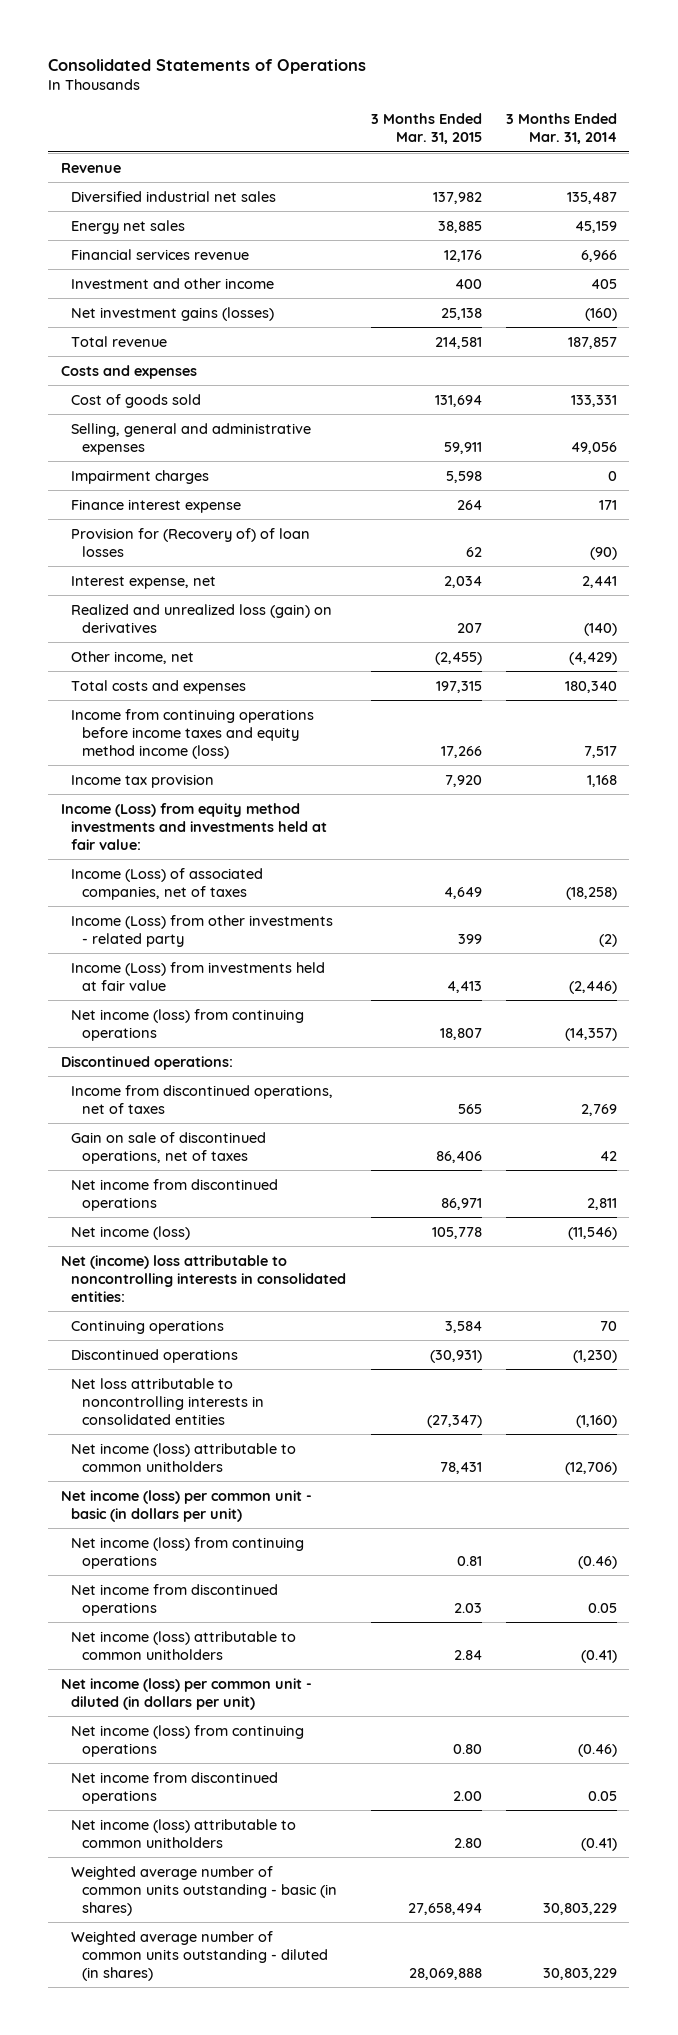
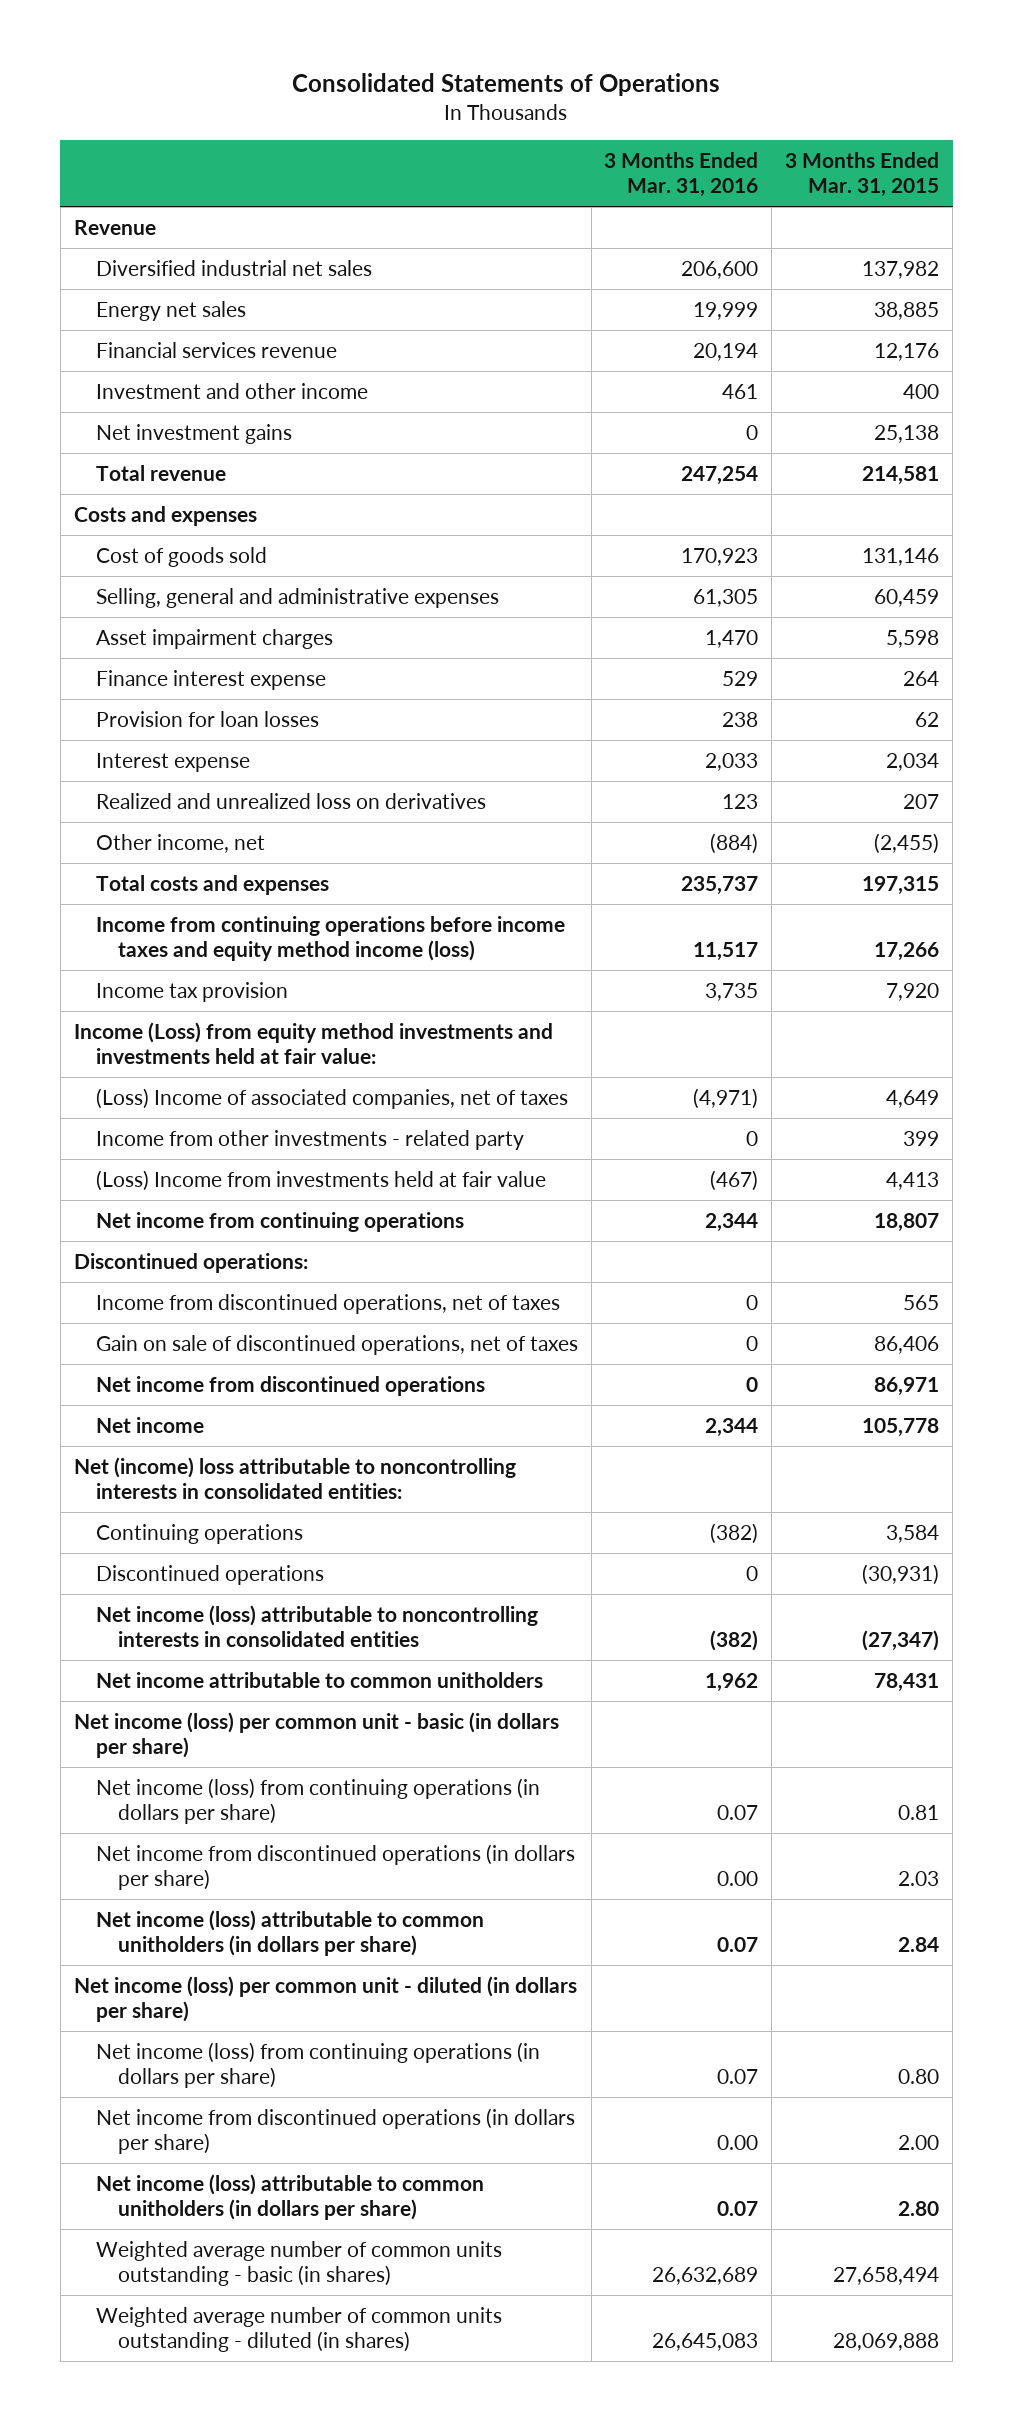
[506,113,618,145] 3 Months Ended Mar. 31, 2014 -> none
none -> [604,151,759,198] 3 Months Ended Mar. 31, 2016
[71,306,275,321] Net investment gains (losses) -> [95,423,292,444] Net investment gains
[434,394,482,407] 131,694 -> [862,547,940,566] 131,146
[443,441,482,454] 59,911 -> [874,588,940,607] 60,459
[71,469,210,484] Impairment charges -> [95,628,333,649] Asset impairment charges
[71,527,311,557] Provision for (Recovery of) of loan losses -> [95,710,319,727] Provision for loan losses
[71,575,217,589] Interest expense, net -> [95,752,250,772] Interest expense
[71,603,333,633] Realized and unrealized loss (gain) on derivatives -> [95,792,486,809] Realized and unrealized loss on derivatives
[71,867,264,900] Income (Loss) of associated companies, net of taxes -> [95,1087,568,1109] (Loss) Income of associated companies, net of taxes
[71,914,334,947] Income (Loss) from other investments - related party -> [95,1129,524,1150] Income from other investments - related party
[71,961,326,991] Income (Loss) from investments held at fair value -> [95,1169,546,1191] (Loss) Income from investments held at fair value
[71,1008,305,1041] Net income (loss) from continuing operations -> [95,1211,464,1232] Net income from continuing operations
[71,1225,191,1240] Net income (loss) -> [95,1416,204,1433] Net income
[71,1377,265,1426] Net loss attributable to noncontrolling interests in consolidated entities -> [95,1604,538,1648] Net income (loss) attributable to noncontrolling interests in consolidated entities
[71,1442,297,1472] Net income (loss) attributable to common unitholders -> [95,1671,543,1688] Net income attributable to common unitholders
[60,1489,312,1522] Net income (loss) per common unit - basic (in dollars per unit) -> [73,1711,559,1759] Net income (loss) per common unit - basic (in dollars per share)
[71,1536,305,1569] Net income (loss) from continuing operations -> [95,1777,540,1825] Net income (loss) from continuing operations (in dollars per share)
[71,1583,279,1616] Net income from discontinued operations -> [95,1843,575,1891] Net income from discontinued operations (in dollars per share)
[71,1630,297,1660] Net income (loss) attributable to common unitholders -> [95,1909,484,1957] Net income (loss) attributable to common unitholders (in dollars per share)
[60,1677,312,1710] Net income (loss) per common unit - diluted (in dollars per unit) -> [73,1975,577,2023] Net income (loss) per common unit - diluted (in dollars per share)
[71,1724,305,1757] Net income (loss) from continuing operations -> [95,2041,540,2089] Net income (loss) from continuing operations (in dollars per share)
[71,1771,279,1804] Net income from discontinued operations -> [95,2107,575,2155] Net income from discontinued operations (in dollars per share)
[71,1818,297,1848] Net income (loss) attributable to common unitholders -> [95,2173,484,2221] Net income (loss) attributable to common unitholders (in dollars per share)

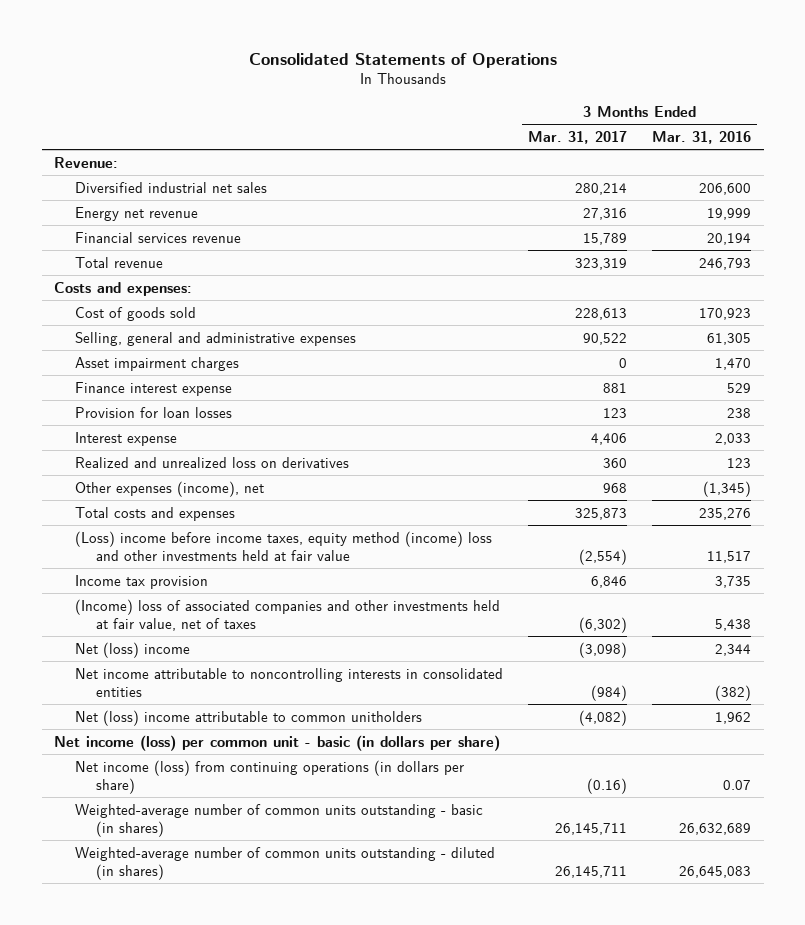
[785,151,940,198] 3 Months Ended Mar. 31, 2015 -> none
none -> [528,130,628,144] Mar. 31, 2017
[73,219,156,235] Revenue -> [54,156,119,168] Revenue:
[95,300,246,321] Energy net sales -> [75,206,199,221] Energy net revenue
[95,382,368,399] Investment and other income -> none
[95,423,292,444] Net investment gains -> none
[681,465,759,485] 247,254 -> [699,257,752,270] 246,793
[73,505,257,526] Costs and expenses -> [54,281,193,296] Costs and expenses:
[95,833,265,853] Other income, net -> [75,480,265,497] Other expenses (income), net
[710,832,759,854] (884) -> [703,480,752,497] (1,345)
[681,875,759,895] 235,737 -> [699,507,752,520] 235,276
[95,915,565,962] Income from continuing operations before income taxes and equity method income (loss) -> [75,530,493,562] (Loss) income before income taxes, equity method (income) loss and other investments held at fair value
[73,1021,553,1065] Income (Loss) from equity method investments and investments held at fair value: -> none
[95,1129,524,1150] Income from other investments - related party -> none
[95,1169,546,1191] (Loss) Income from investments held at fair value -> none
[73,1252,308,1273] Discontinued operations: -> none
[95,1293,560,1314] Income from discontinued operations, net of taxes -> none
[95,1334,578,1355] Gain on sale of discontinued operations, net of taxes -> none
[95,1375,485,1396] Net income from discontinued operations -> none
[95,1416,204,1433] Net income -> none
[73,1456,516,1500] Net (income) loss attributable to noncontrolling interests in consolidated entities: -> none
[95,1564,324,1585] Discontinued operations -> none
[95,1604,538,1648] Net income (loss) attributable to noncontrolling interests in consolidated entities -> none
[95,1087,568,1109] (Loss) Income of associated companies, net of taxes -> [75,598,501,632] (Income) loss of associated companies and other investments held at fair value, net of taxes
[693,1087,759,1109] (4,971) -> [715,619,752,632] 5,438
[95,1211,464,1232] Net income from continuing operations -> [75,641,191,658] Net (loss) income
[95,1523,303,1544] Continuing operations -> [75,667,504,698] Net income attributable to noncontrolling interests in consolidated entities
[95,1671,543,1688] Net income attributable to common unitholders -> [75,709,423,726] Net (loss) income attributable to common unitholders
[95,1843,575,1891] Net income from discontinued operations (in dollars per share) -> none
[95,1909,484,1957] Net income (loss) attributable to common unitholders (in dollars per share) -> none
[73,1975,577,2023] Net income (loss) per common unit - diluted (in dollars per share) -> none
[95,2041,540,2089] Net income (loss) from continuing operations (in dollars per share) -> none
[95,2107,575,2155] Net income from discontinued operations (in dollars per share) -> none
[95,2173,484,2221] Net income (loss) attributable to common unitholders (in dollars per share) -> none
[95,2240,502,2287] Weighted average number of common units outstanding - basic (in shares) -> [75,803,484,838] Weighted-average number of common units outstanding - basic (in shares)
[95,2306,502,2353] Weighted average number of common units outstanding - diluted (in shares) -> [75,846,496,881] Weighted-average number of common units outstanding - diluted (in shares)

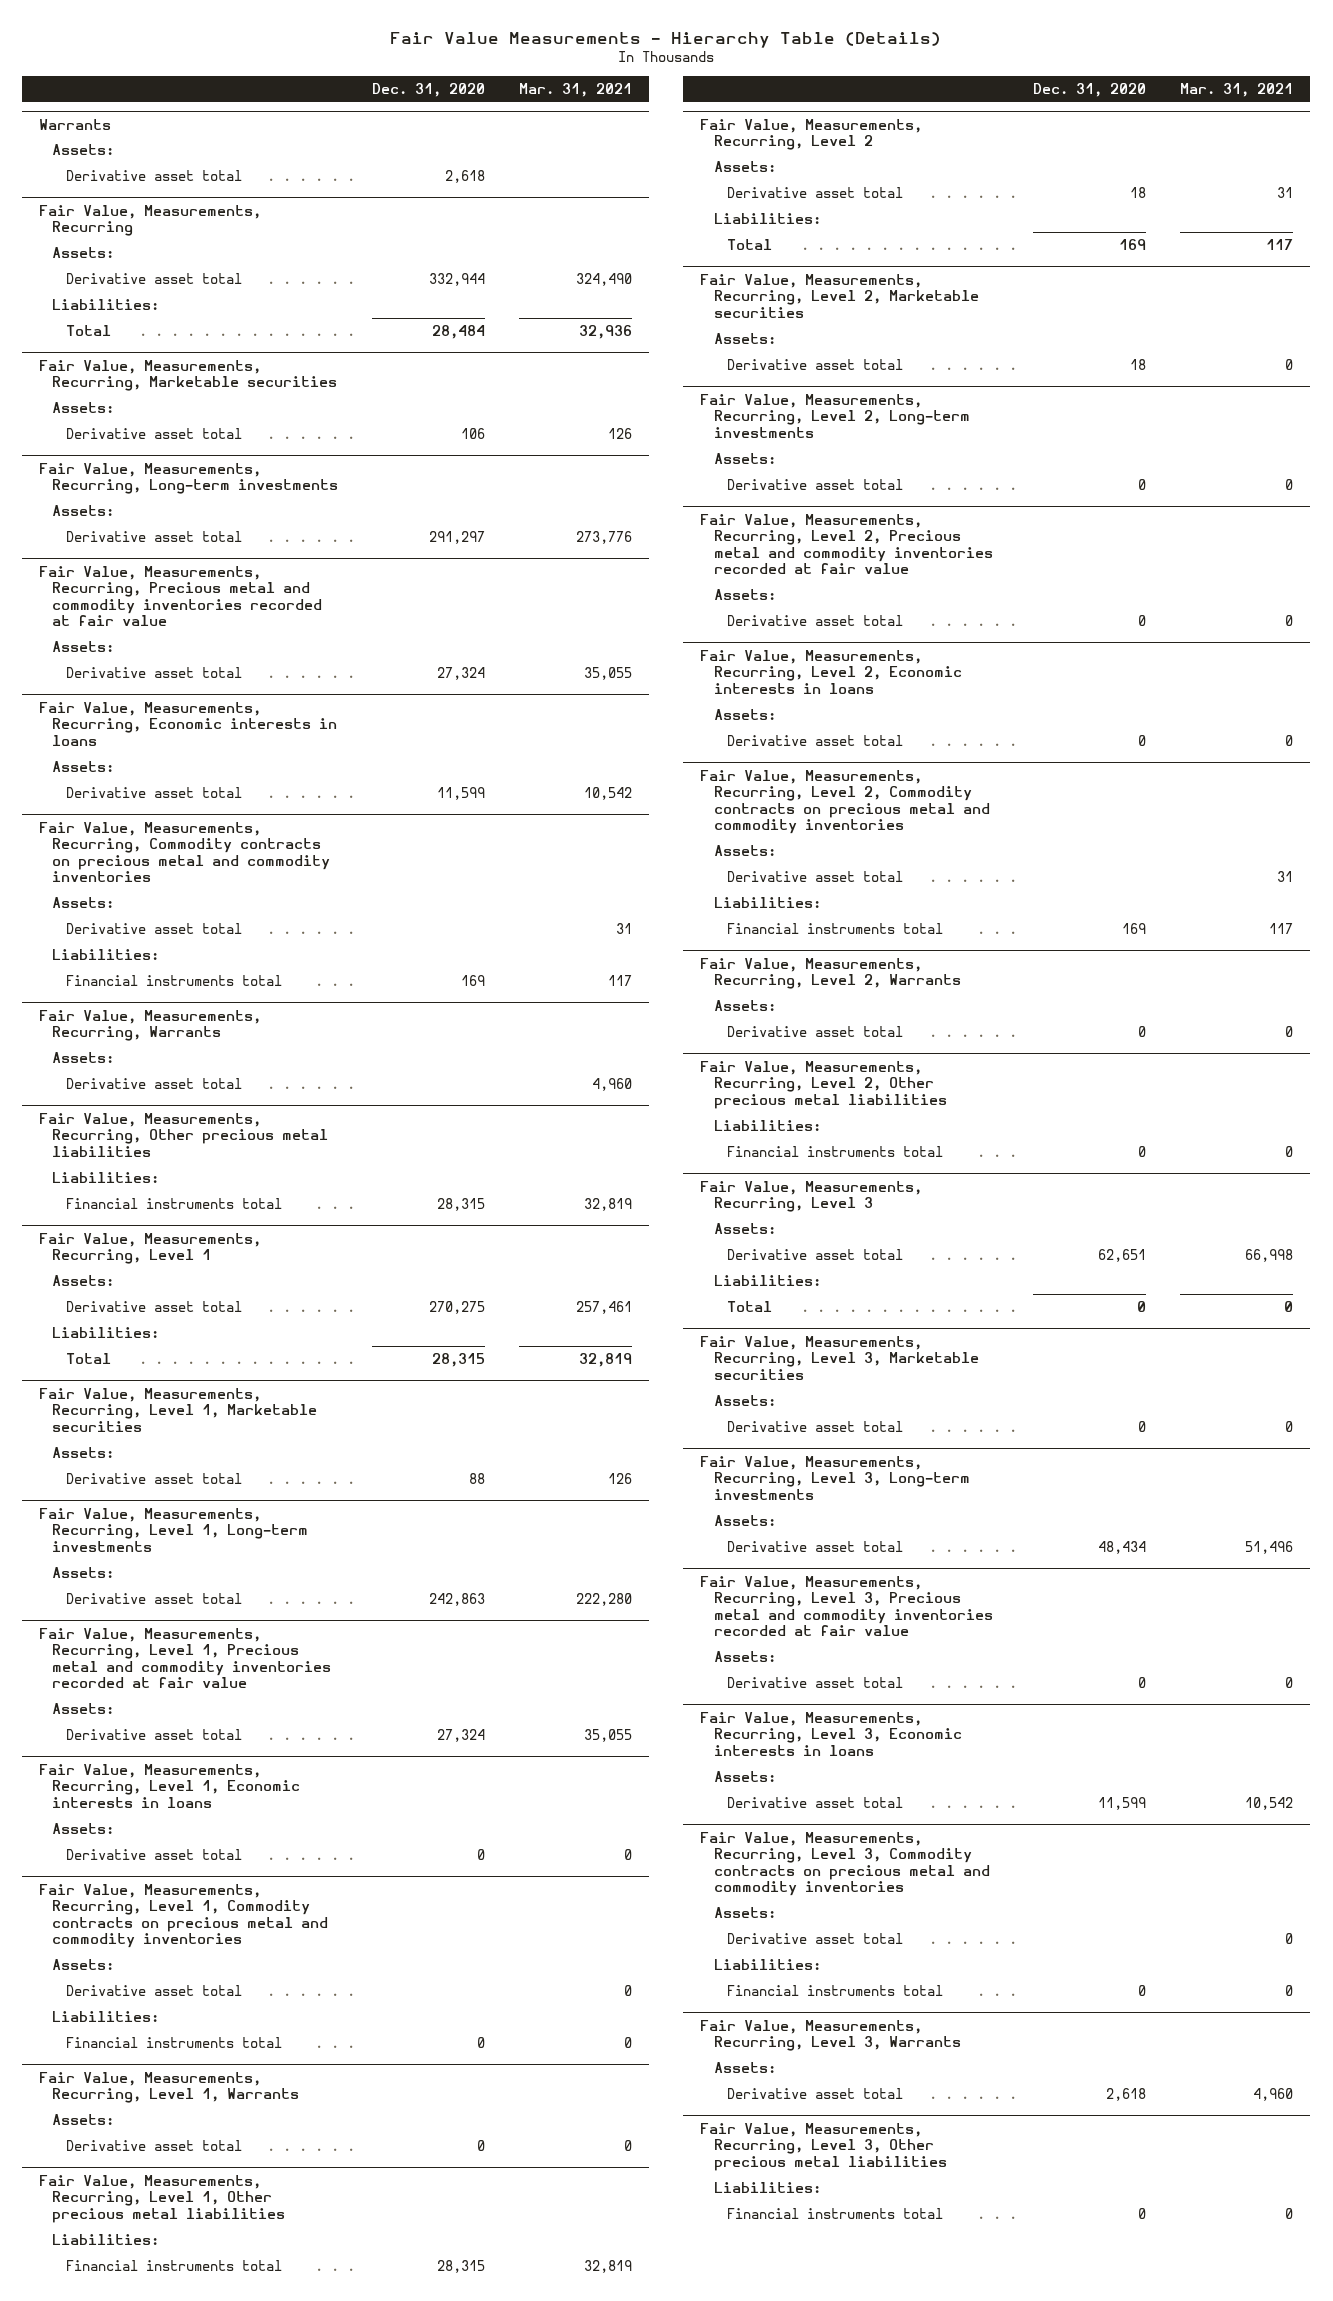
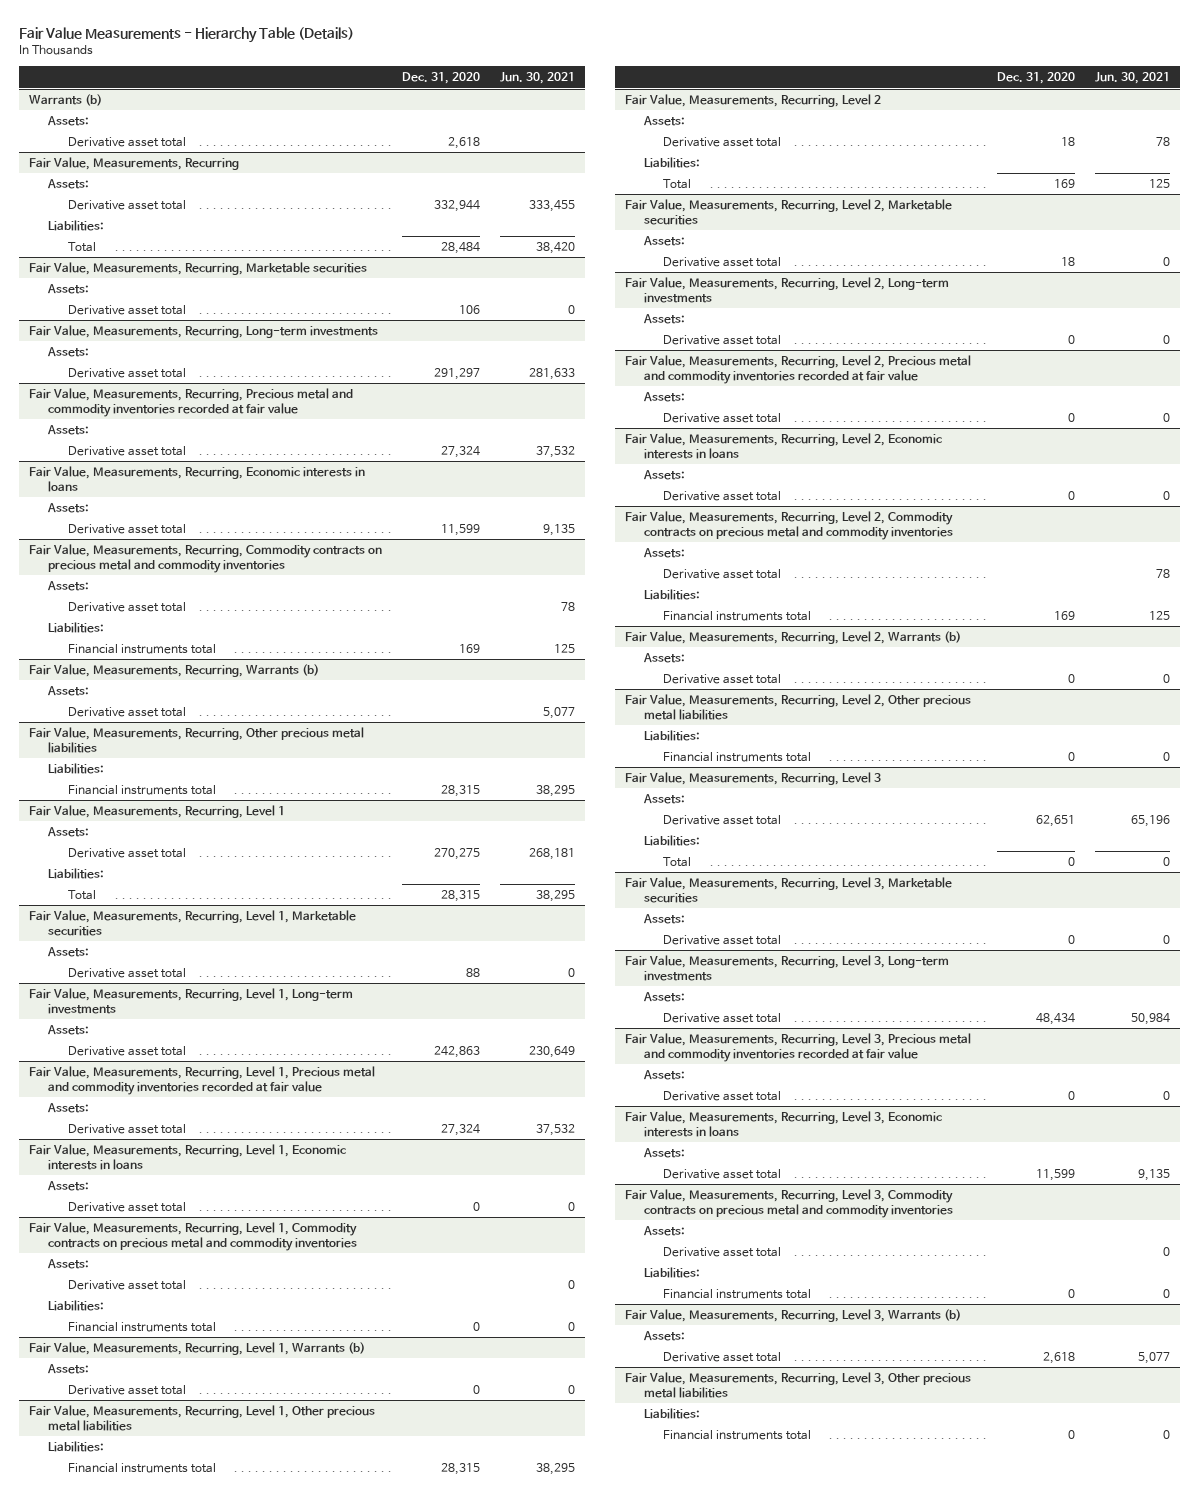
[519,83,633,98] Mar. 31, 2021 -> none
none -> [499,72,575,85] Jun. 30, 2021
[39,118,112,130] Warrants -> [29,94,103,107] Warrants (b)
[39,1009,262,1042] Fair Value, Measurements, Recurring, Warrants -> [29,664,320,678] Fair Value, Measurements, Recurring, Warrants (b)
[39,2071,300,2104] Fair Value, Measurements, Recurring, Level 1, Warrants -> [29,1342,366,1356] Fair Value, Measurements, Recurring, Level 1, Warrants (b)
[700,957,961,990] Fair Value, Measurements, Recurring, Level 2, Warrants -> [624,631,961,645] Fair Value, Measurements, Recurring, Level 2, Warrants (b)
[700,2019,961,2052] Fair Value, Measurements, Recurring, Level 3, Warrants -> [624,1309,961,1323] Fair Value, Measurements, Recurring, Level 3, Warrants (b)

